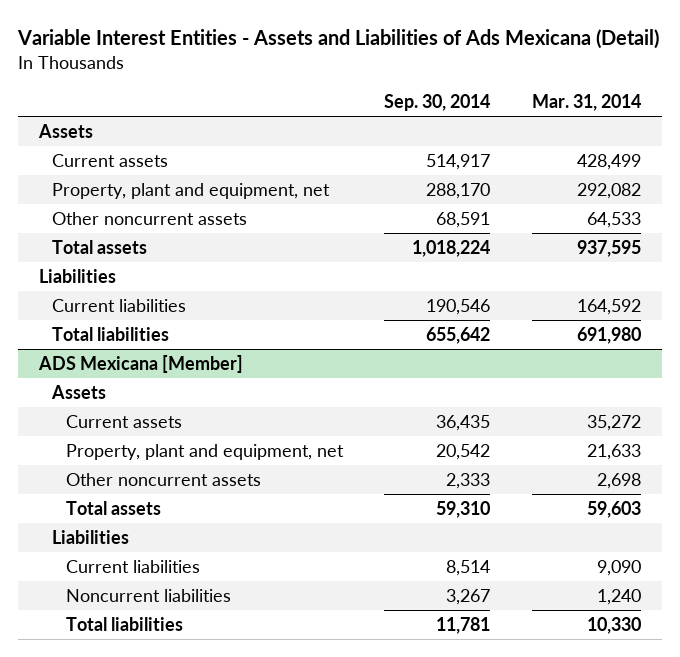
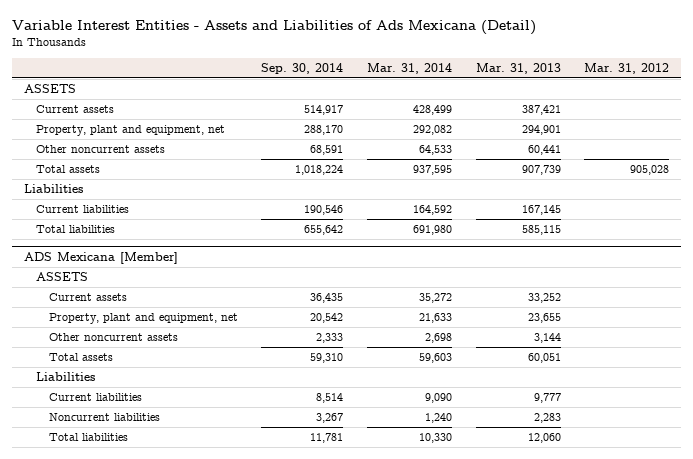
none -> [475,62,561,74] Mar. 31, 2013
none -> [584,62,670,74] Mar. 31, 2012
[37,124,93,139] Assets -> [23,84,76,94] ASSETS
[51,385,107,400] Assets -> [36,272,89,282] ASSETS

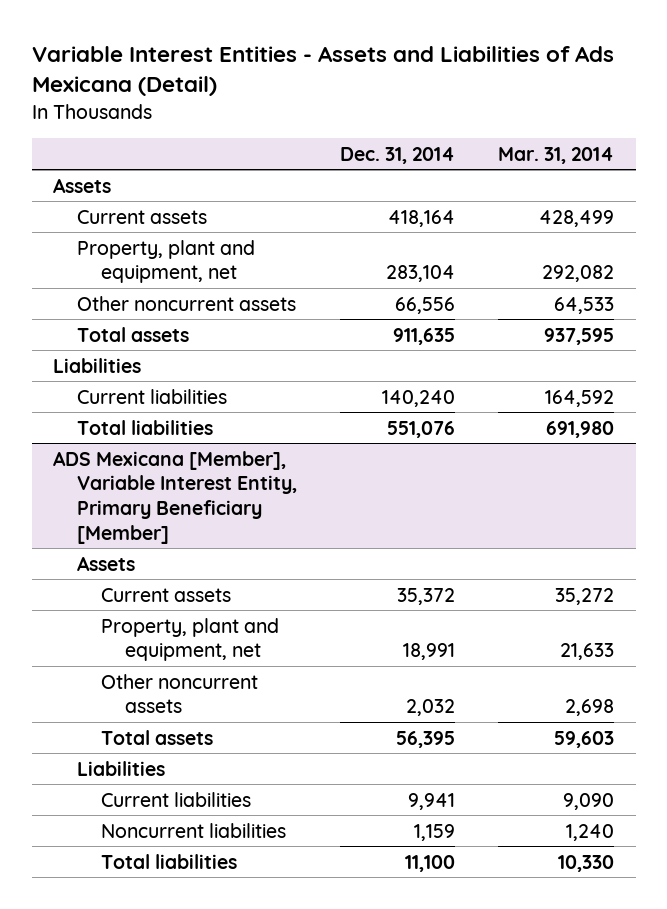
[261,62,344,74] Sep. 30, 2014 -> none
[475,62,561,74] Mar. 31, 2013 -> none
[584,62,670,74] Mar. 31, 2012 -> none
none -> [340,146,456,164] Dec. 31, 2014
[23,84,76,94] ASSETS -> [53,177,112,193] Assets
[23,251,178,264] ADS Mexicana [Member] -> none
none -> [53,450,298,544] ADS Mexicana [Member], Variable Interest Entity, Primary Beneficiary [Member]
[36,272,89,282] ASSETS -> [77,555,136,571] Assets

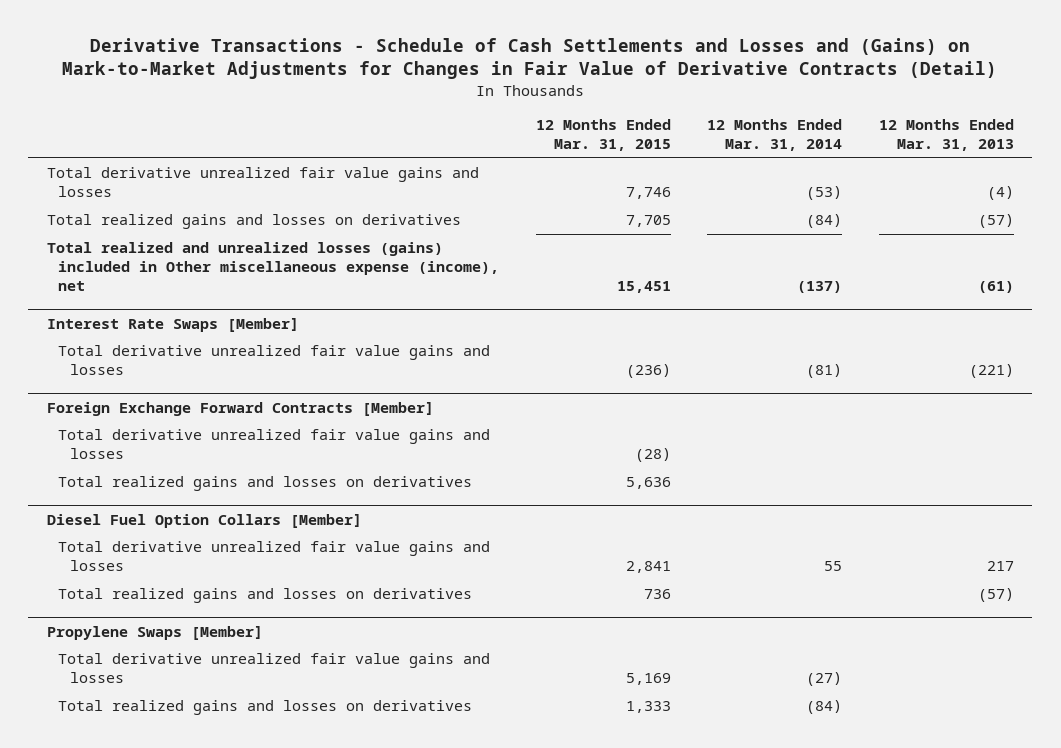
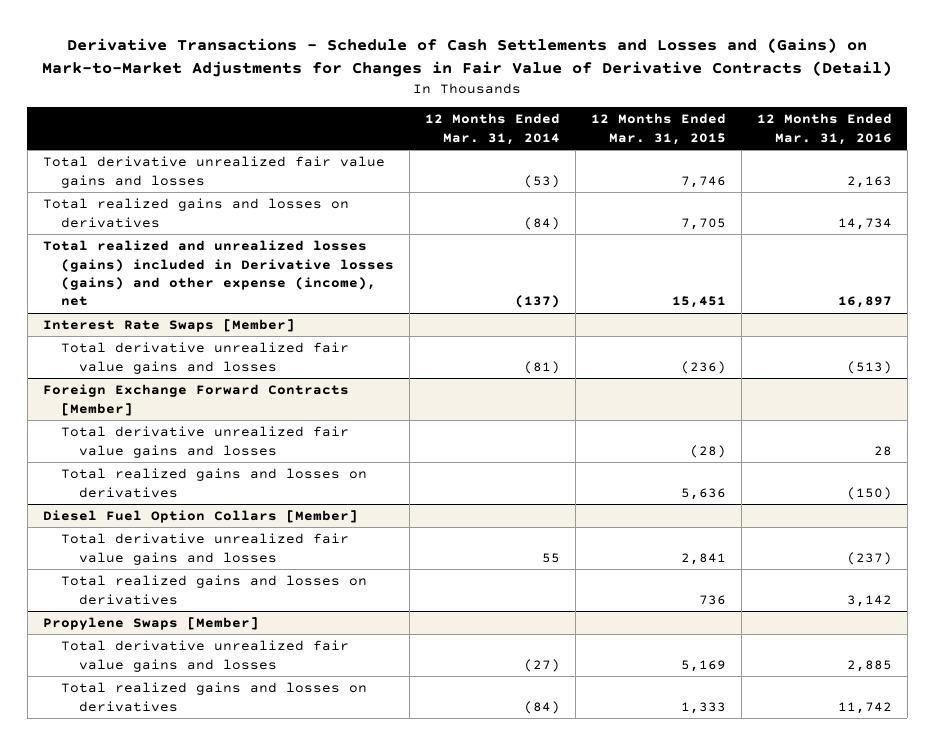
[879,119,1015,152] 12 Months Ended Mar. 31, 2013 -> none
none -> [756,113,892,145] 12 Months Ended Mar. 31, 2016
[46,242,500,292] Total realized and unrealized losses (gains) included in Other miscellaneous expense (income), net -> [42,240,394,307] Total realized and unrealized losses (gains) included in Derivative losses (gains) and other expense (income), net

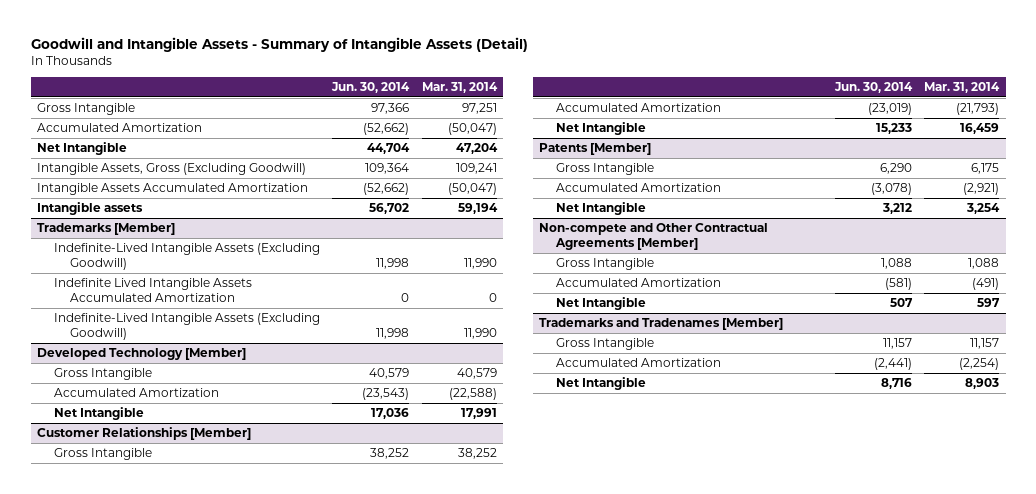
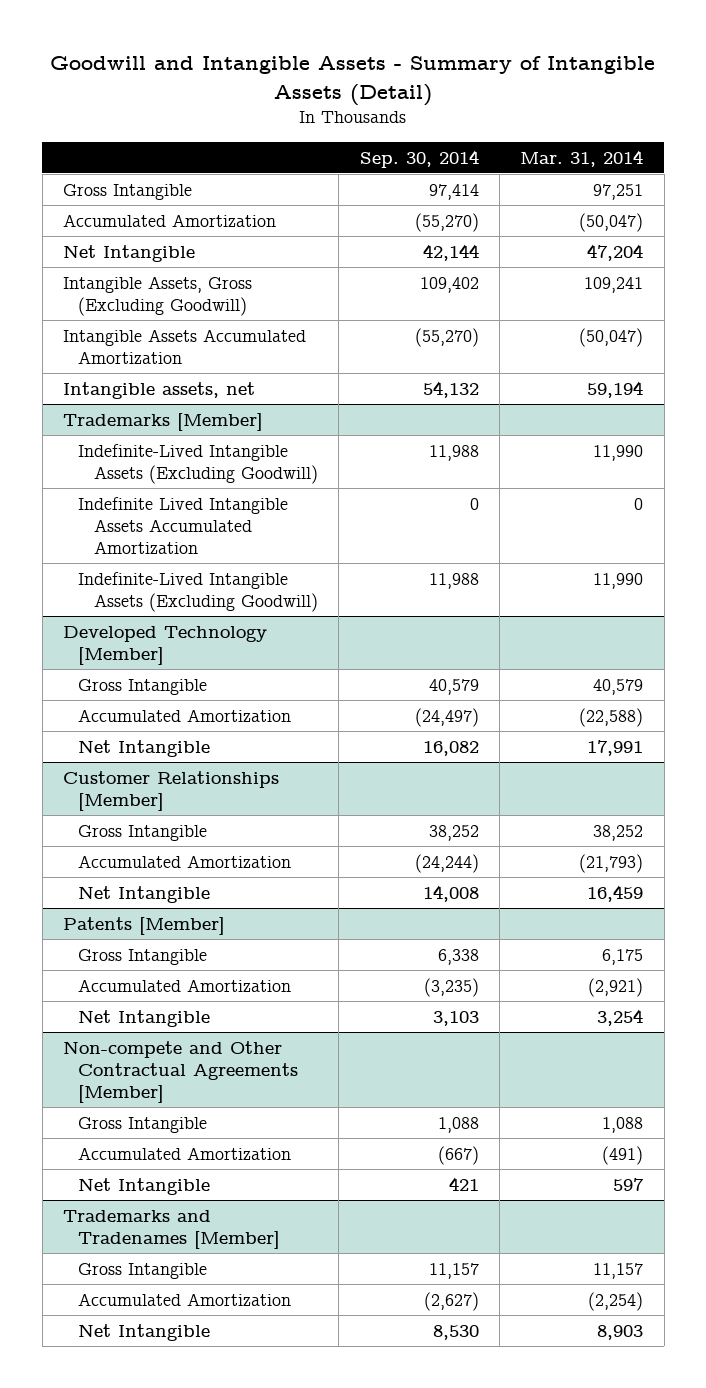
[331,81,411,93] Jun. 30, 2014 -> none
none -> [359,149,479,168] Sep. 30, 2014
[37,201,144,215] Intangible assets -> [62,381,255,399] Intangible assets, net

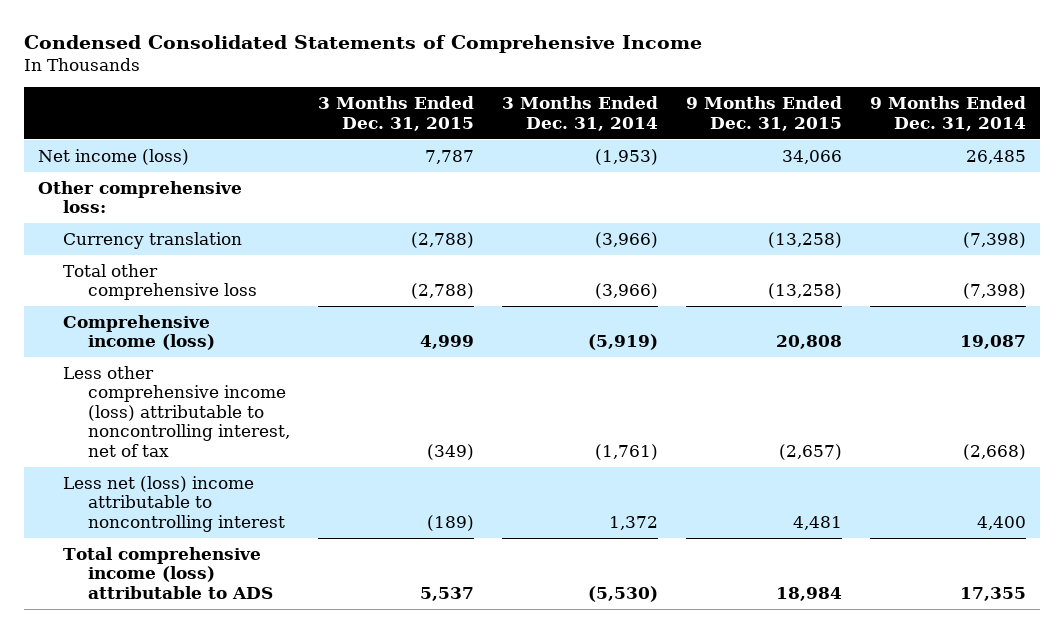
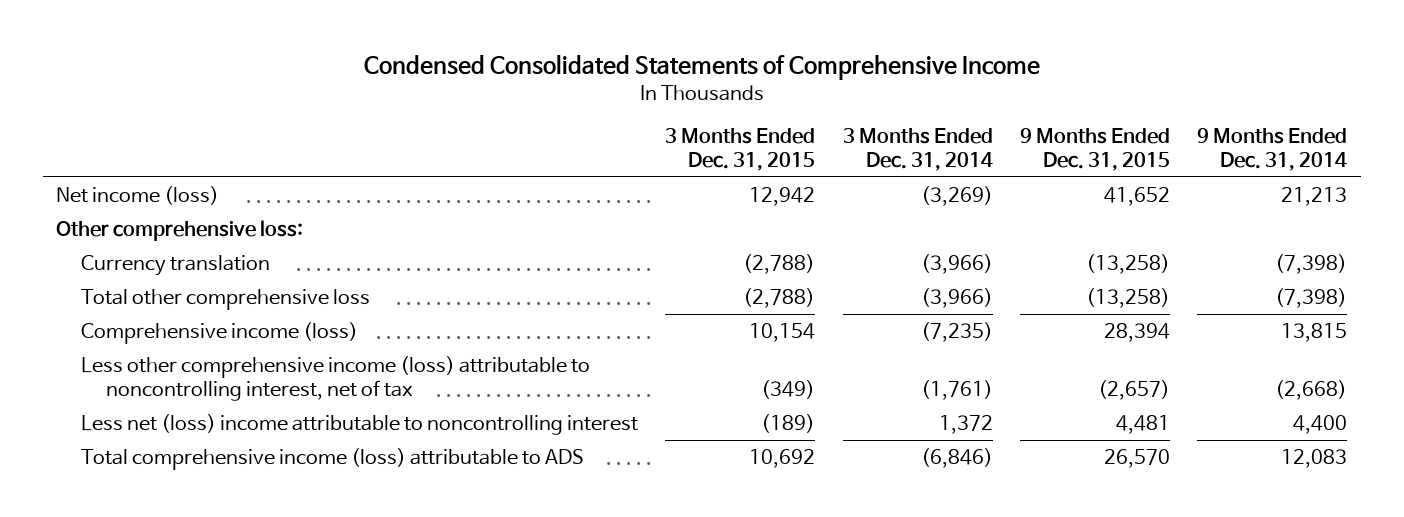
[424,149,474,164] 7,787 -> [749,187,816,207] 12,942
[594,148,658,165] (1,953) -> [920,186,993,207] (3,269)
[781,149,842,164] 34,066 -> [1104,187,1171,207] 41,652
[965,149,1026,164] 26,485 -> [1281,187,1348,207] 21,213
[419,335,474,350] 4,999 -> [749,323,816,343] 10,154
[587,334,658,351] (5,919) -> [920,322,993,343] (7,235)
[775,335,842,350] 20,808 -> [1104,323,1171,343] 28,394
[959,335,1026,350] 19,087 -> [1281,323,1348,343] 13,815
[419,586,474,601] 5,537 -> [749,449,816,469] 10,692
[587,585,658,602] (5,530) -> [920,448,993,469] (6,846)
[775,586,842,601] 18,984 -> [1104,449,1171,469] 26,570
[959,586,1026,601] 17,355 -> [1281,449,1348,469] 12,083

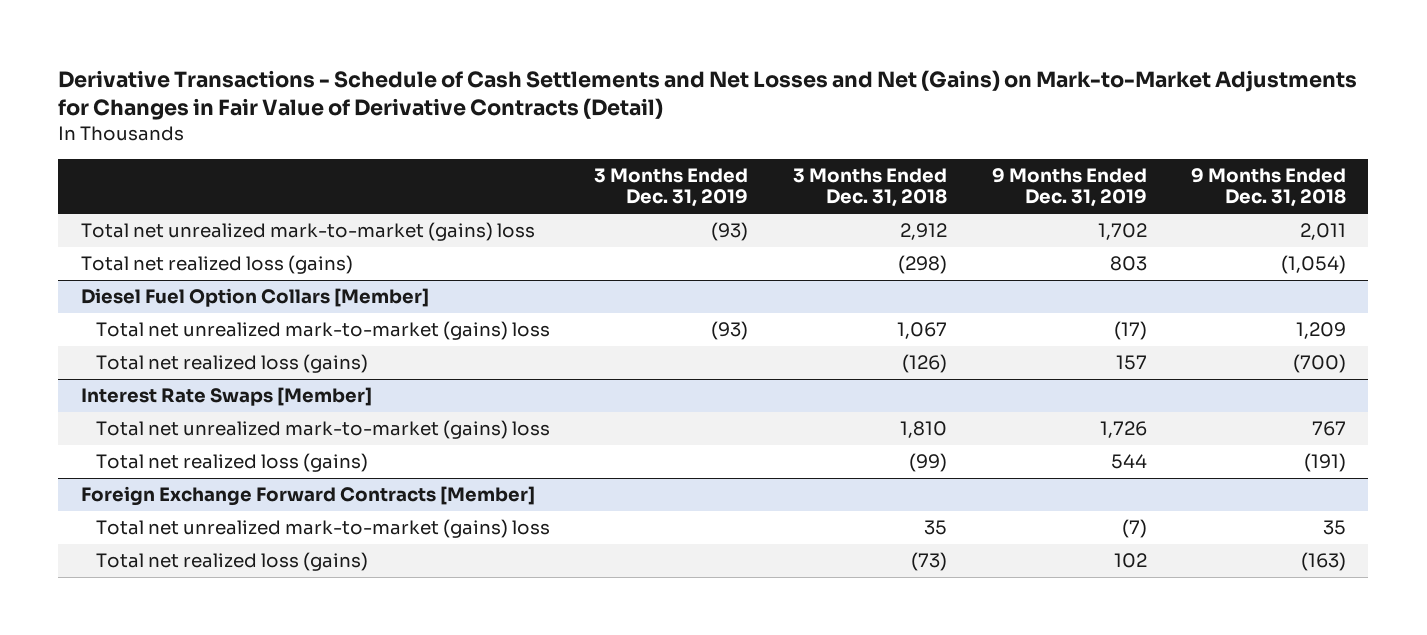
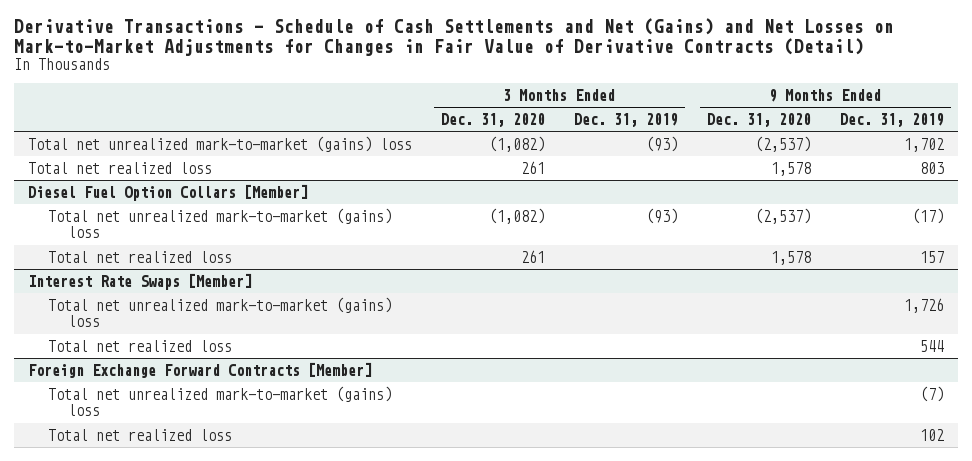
[58,69,1358,121] Derivative Transactions - Schedule of Cash Settlements and Net Losses and Net (Gains) on Mark-to-Market Adjustments for Changes in Fair Value of Derivative Contracts (Detail) -> [13,18,894,57] Derivative Transactions - Schedule of Cash Settlements and Net (Gains) and Net Losses on Mark-to-Market Adjustments for Changes in Fair Value of Derivative Contracts (Detail)
[792,167,947,208] 3 Months Ended Dec. 31, 2018 -> none
[1191,167,1347,208] 9 Months Ended Dec. 31, 2018 -> none
none -> [441,113,546,128] Dec. 31, 2020
none -> [706,113,811,128] Dec. 31, 2020
[80,255,353,275] Total net realized loss (gains) -> [28,161,213,174] Total net realized loss
[95,354,368,374] Total net realized loss (gains) -> [48,250,233,263] Total net realized loss
[95,453,368,473] Total net realized loss (gains) -> [48,339,233,352] Total net realized loss
[95,552,368,572] Total net realized loss (gains) -> [48,428,233,441] Total net realized loss

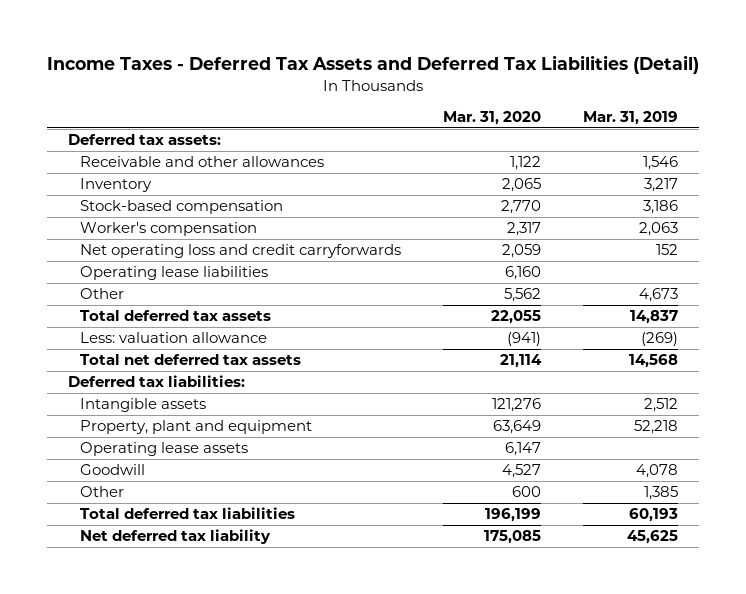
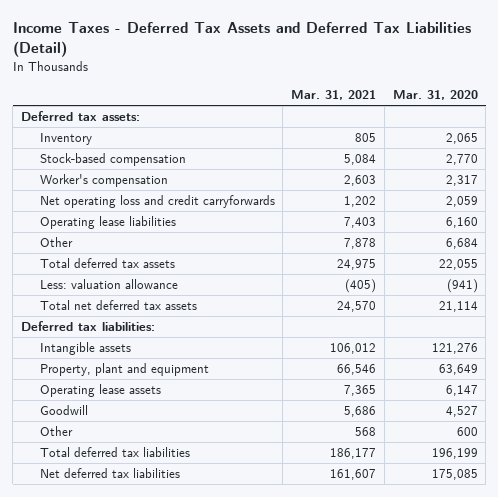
[583,111,679,126] Mar. 31, 2019 -> none
none -> [291,90,377,101] Mar. 31, 2021
[80,156,325,168] Receivable and other allowances -> none
[504,288,542,303] 5,562 -> [445,238,478,250] 6,684
[80,529,272,545] Net deferred tax liability -> [39,468,180,479] Net deferred tax liabilities

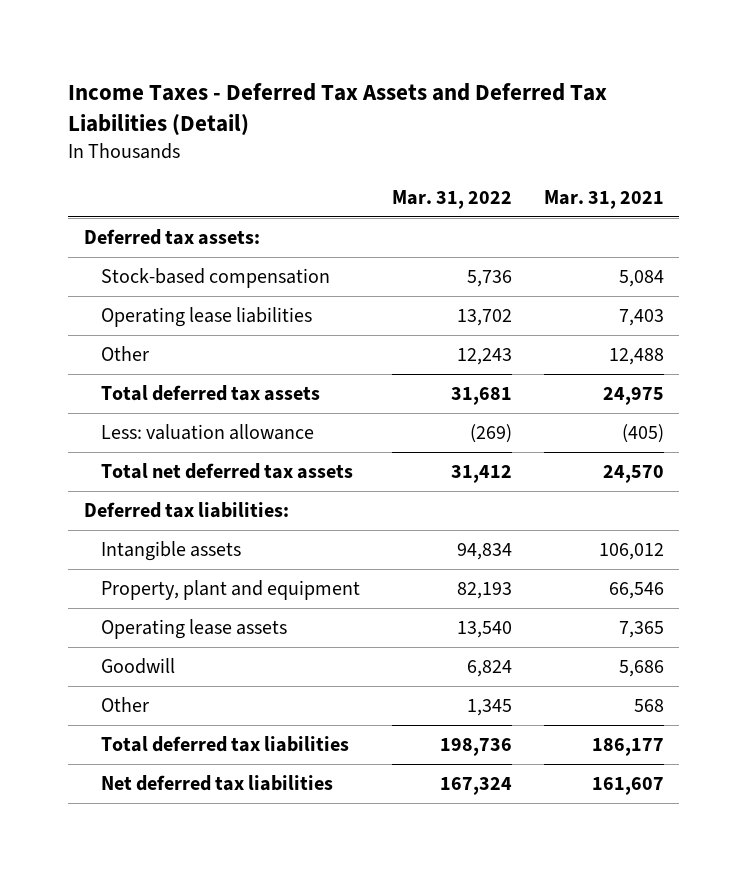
[392,90,478,101] Mar. 31, 2020 -> none
none -> [391,189,512,209] Mar. 31, 2022
[39,133,92,146] Inventory -> none
[39,174,168,188] Worker's compensation -> none
[39,195,275,209] Net operating loss and credit carryforwards -> none
[344,238,377,250] 7,878 -> [608,348,664,366] 12,488

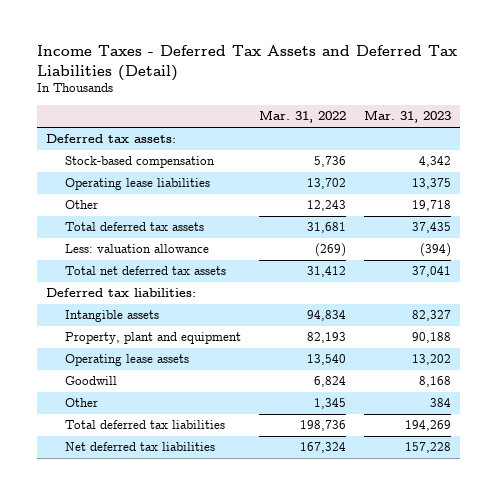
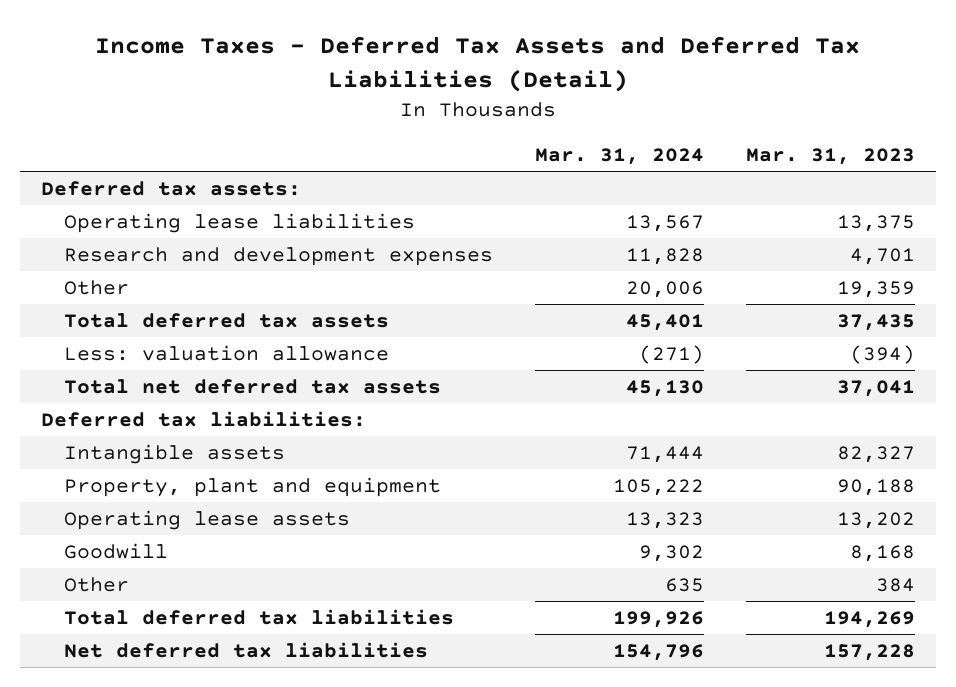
[258,110,346,124] Mar. 31, 2022 -> none
none -> [534,148,704,166] Mar. 31, 2024
[65,156,216,169] Stock-based compensation -> none
none -> [63,247,493,267] Research and development expenses
[411,200,451,212] 19,718 -> [836,281,915,299] 19,359

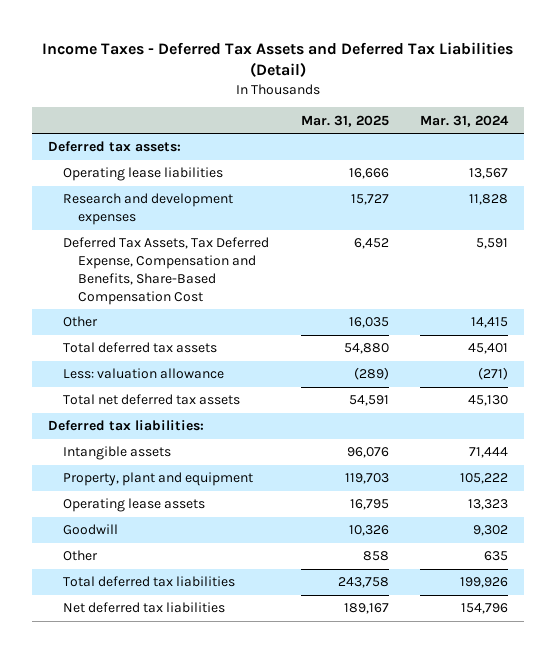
[745,148,915,166] Mar. 31, 2023 -> none
none -> [300,114,389,127] Mar. 31, 2025
none -> [62,237,269,305] Deferred Tax Assets, Tax Deferred Expense, Compensation and Benefits, Share-Based Compensation Cost
[625,281,704,299] 20,006 -> [471,317,509,329] 14,415

